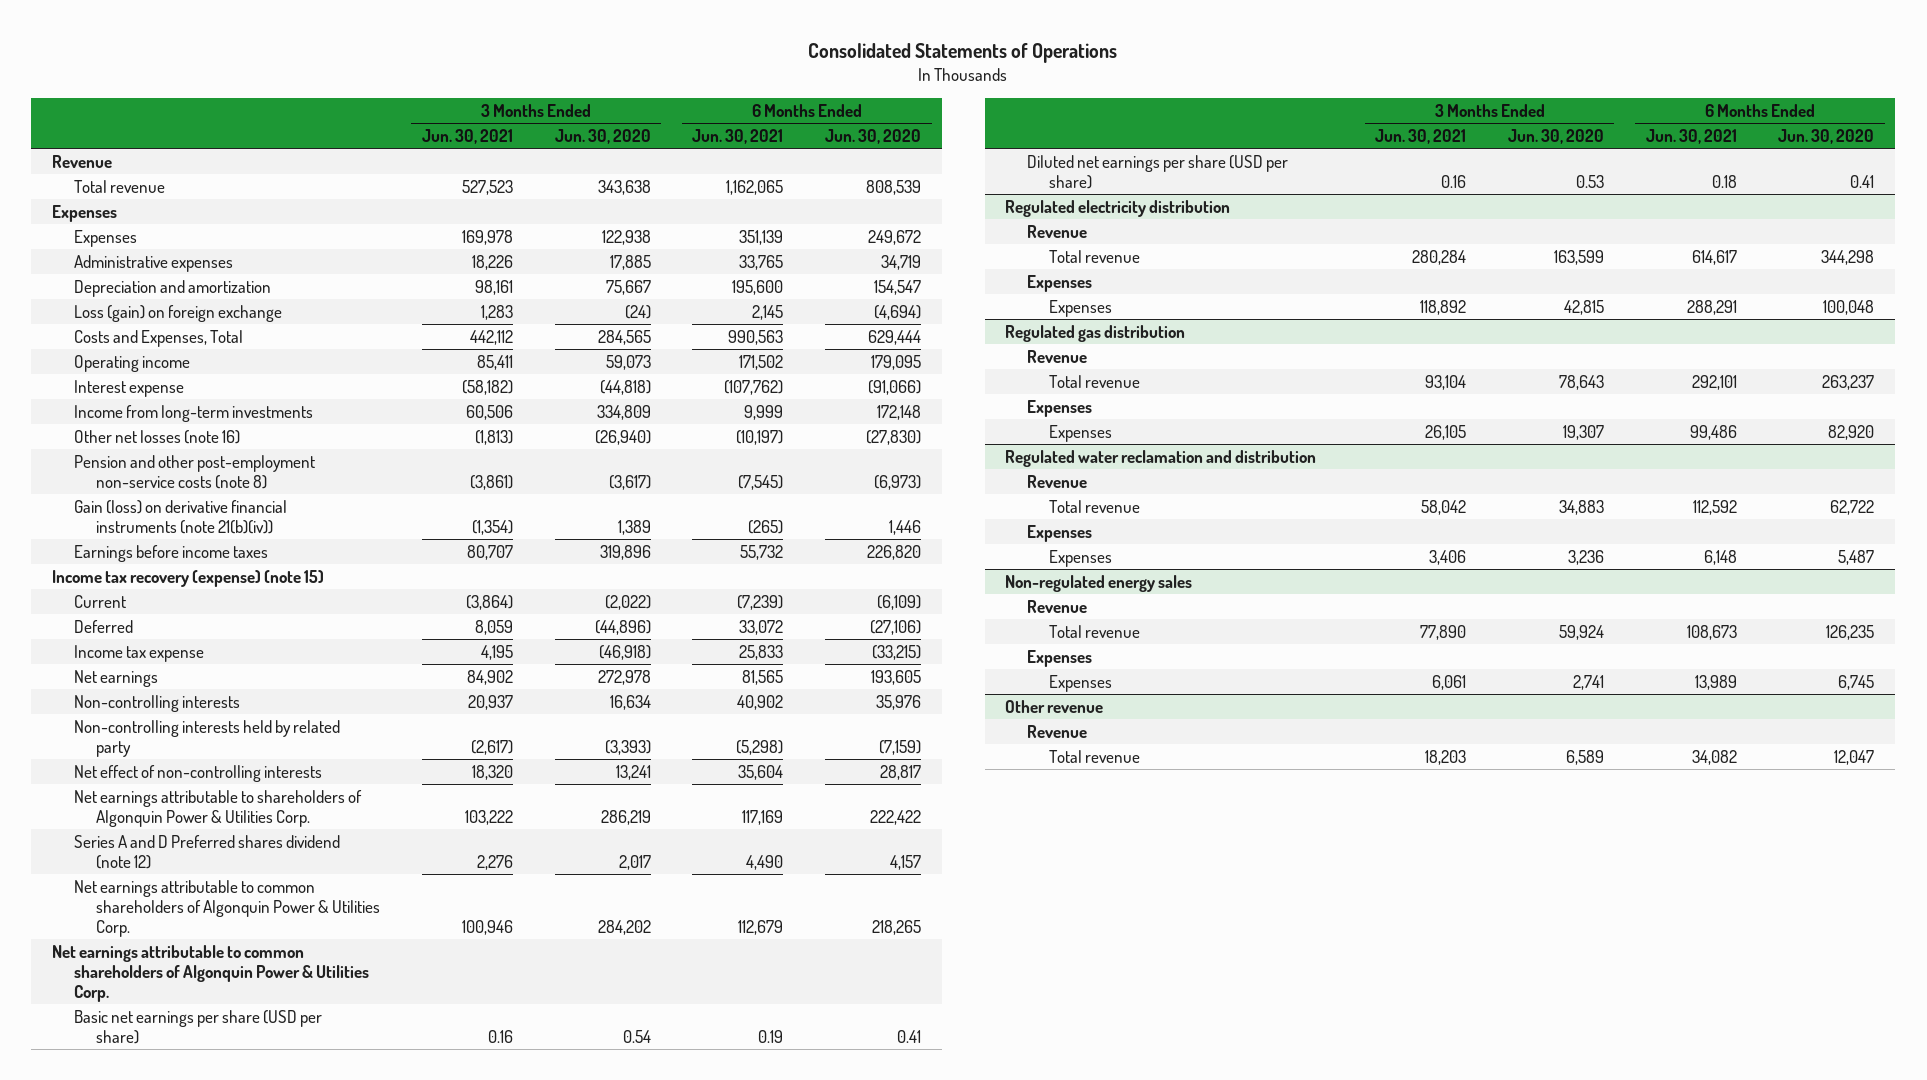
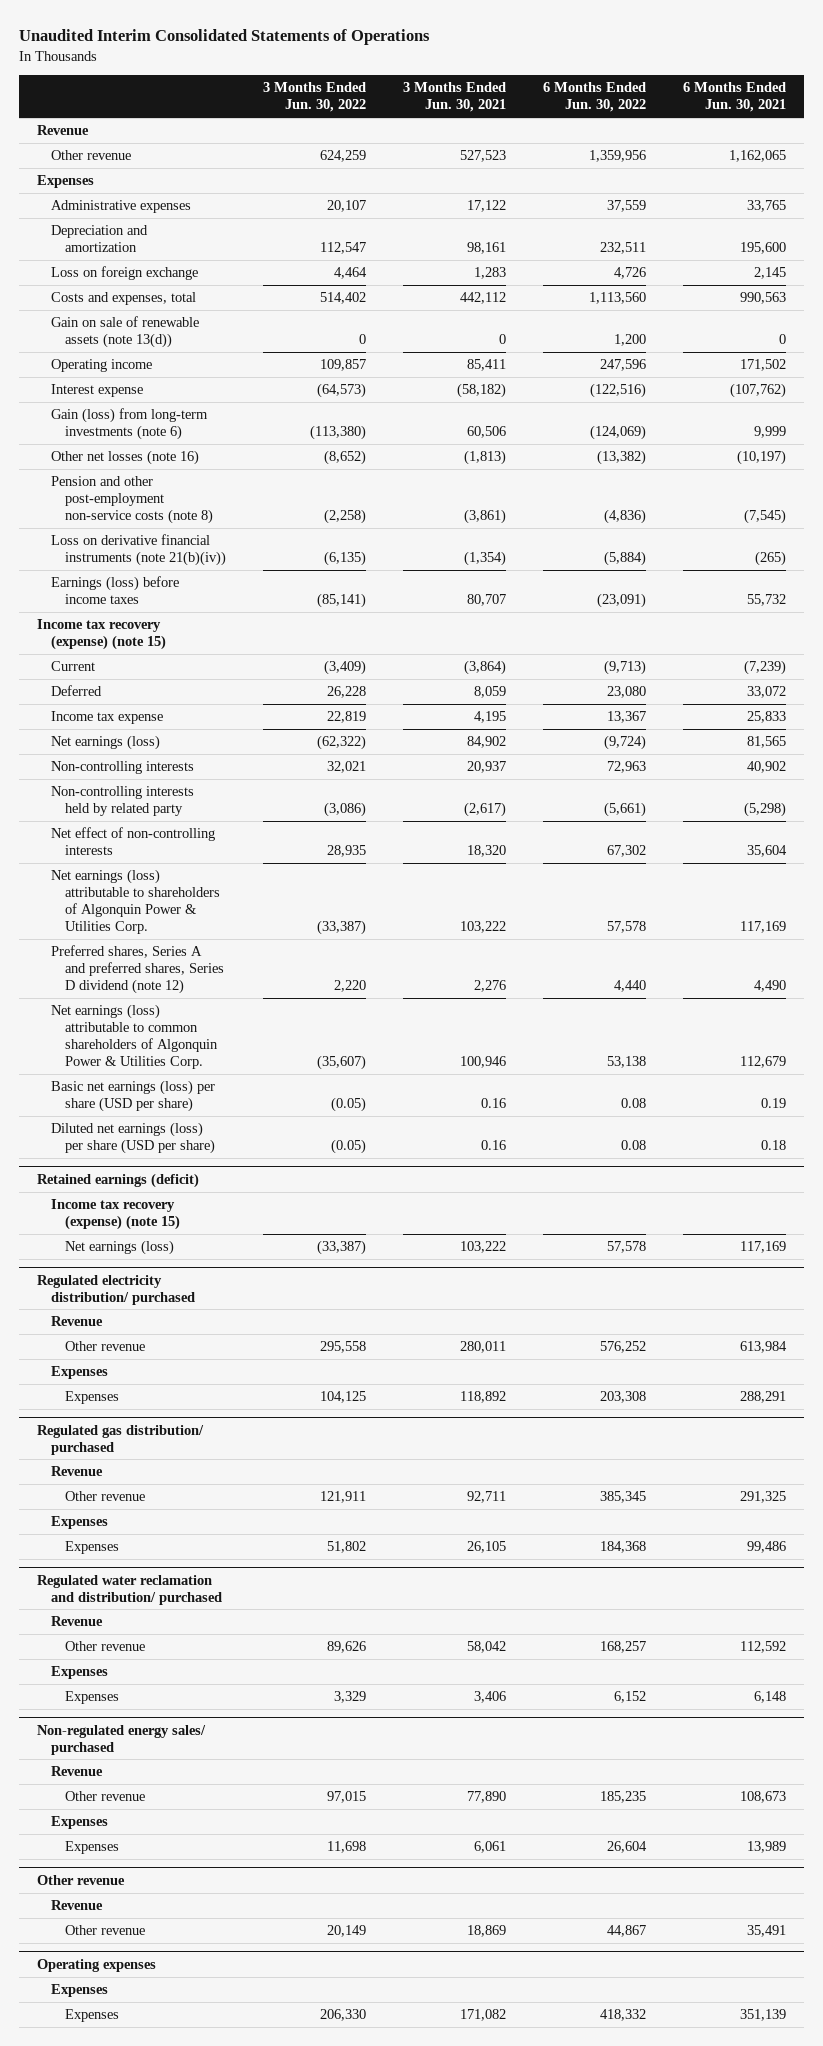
[808,42,1118,63] Consolidated Statements of Operations -> [18,29,430,46] Unaudited Interim Consolidated Statements of Operations
[554,128,651,144] Jun. 30, 2020 -> none
[825,128,922,144] Jun. 30, 2020 -> none
none -> [263,82,367,113] 3 Months Ended Jun. 30, 2022
none -> [542,82,646,113] 6 Months Ended Jun. 30, 2022
[74,179,166,193] Total revenue -> [51,150,132,161] Other revenue
[74,229,138,247] Expenses -> none
[471,254,513,270] 18,226 -> [467,200,507,213] 17,122
[74,304,283,322] Loss (gain) on foreign exchange -> [51,266,199,281] Loss on foreign exchange
[74,329,244,347] Costs and Expenses, Total -> [51,292,197,306] Costs and expenses, total
none -> [51,316,200,349] Gain on sale of renewable assets (note 13(d))
[74,404,314,422] Income from long-term investments -> [51,408,209,441] Gain (loss) from long-term investments (note 6)
[74,499,288,534] Gain (loss) on derivative financial instruments (note 21(b)(iv)) -> [51,534,227,567] Loss on derivative financial instruments (note 21(b)(iv))
[74,544,269,562] Earnings before income taxes -> [51,576,180,605] Earnings (loss) before income taxes
[74,669,159,687] Net earnings -> [51,735,161,751] Net earnings (loss)
[52,944,370,1002] Net earnings attributable to common shareholders of Algonquin Power & Utilities Corp. -> none
[74,789,363,827] Net earnings attributable to shareholders of Algonquin Power & Utilities Corp. -> [51,869,221,935] Net earnings (loss) attributable to shareholders of Algonquin Power & Utilities Corp.
[74,834,341,869] Series A and D Preferred shares dividend (note 12) -> [51,945,225,995] Preferred shares, Series A and preferred shares, Series D dividend (note 12)
[74,879,381,937] Net earnings attributable to common shareholders of Algonquin Power & Utilities Corp. -> [51,1004,219,1070] Net earnings (loss) attributable to common shareholders of Algonquin Power & Utilities Corp.
[74,1009,323,1044] Basic net earnings per share (USD per share) -> [51,1080,216,1113] Basic net earnings (loss) per share (USD per share)
[1027,154,1289,189] Diluted net earnings per share (USD per share) -> [51,1122,216,1155] Diluted net earnings (loss) per share (USD per share)
none -> [37,1172,200,1188] Retained earnings (deficit)
none -> [51,1199,181,1231] Income tax recovery (expense) (note 15)
none -> [65,1240,175,1256] Net earnings (loss)
[1005,199,1231,217] Regulated electricity distribution -> [37,1274,196,1305] Regulated electricity distribution/ purchased
[1049,249,1141,263] Total revenue -> [65,1341,146,1352] Other revenue
[1412,249,1467,265] 280,284 -> [460,1341,507,1354] 280,011
[1691,249,1737,265] 614,617 -> [739,1341,787,1354] 613,984
[1005,324,1186,342] Regulated gas distribution -> [37,1424,205,1455] Regulated gas distribution/ purchased
[1049,374,1141,388] Total revenue -> [65,1491,146,1502] Other revenue
[1425,374,1467,390] 93,104 -> [467,1491,507,1504] 92,711
[1691,374,1737,390] 292,101 -> [739,1491,786,1504] 291,325
[1005,449,1317,467] Regulated water reclamation and distribution -> [37,1574,223,1605] Regulated water reclamation and distribution/ purchased
[1049,499,1141,513] Total revenue -> [65,1641,146,1652] Other revenue
[1005,574,1193,592] Non-regulated energy sales -> [37,1724,207,1755] Non-regulated energy sales/ purchased
[1049,624,1141,638] Total revenue -> [65,1791,146,1802] Other revenue
[1049,749,1141,763] Total revenue -> [65,1925,146,1936] Other revenue
[1425,749,1467,765] 18,203 -> [467,1925,507,1938] 18,869
[1691,749,1737,765] 34,082 -> [746,1925,786,1938] 35,491
none -> [37,1958,157,1972] Operating expenses
none -> [51,1984,109,1998] Expenses
none -> [65,2009,120,2023] Expenses

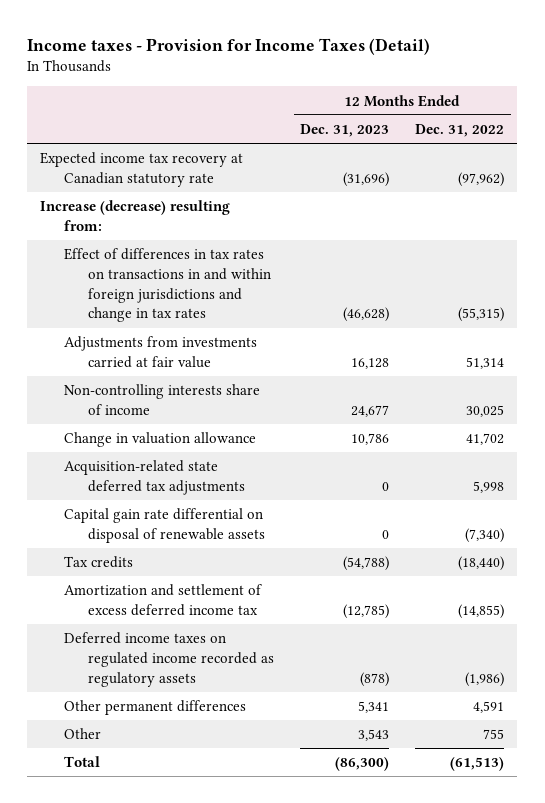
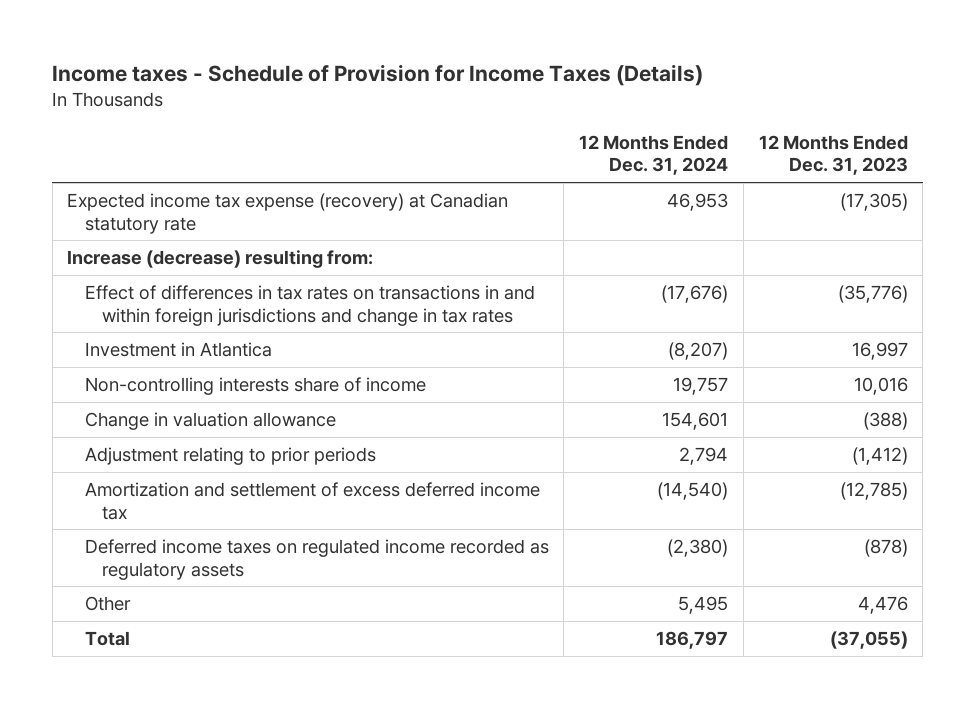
[27,37,431,55] Income taxes - Provision for Income Taxes (Detail) -> [52,64,704,87] Income taxes - Schedule of Provision for Income Taxes (Details)
[415,123,505,137] Dec. 31, 2022 -> none
none -> [579,134,729,176] 12 Months Ended Dec. 31, 2024
[40,152,244,187] Expected income tax recovery at Canadian statutory rate -> [67,193,509,234] Expected income tax expense (recovery) at Canadian statutory rate
[343,171,390,187] (31,696) -> [839,193,908,212] (17,305)
[64,336,258,368] Adjustments from investments carried at fair value -> none
[64,460,246,495] Acquisition-related state deferred tax adjustments -> none
[64,508,266,543] Capital gain rate differential on disposal of renewable assets -> none
[64,556,134,569] Tax credits -> none
[343,307,390,323] (46,628) -> [837,285,908,304] (35,776)
none -> [84,342,272,358] Investment in Atlantica
[351,404,390,417] 24,677 -> [853,377,908,396] 10,016
[351,433,390,446] 10,786 -> [862,412,908,431] (388)
none -> [84,447,376,466] Adjustment relating to prior periods
[64,700,247,716] Other permanent differences -> none
[358,729,390,742] 3,543 -> [857,596,908,615] 4,476
[335,757,390,772] (86,300) -> [829,631,908,650] (37,055)

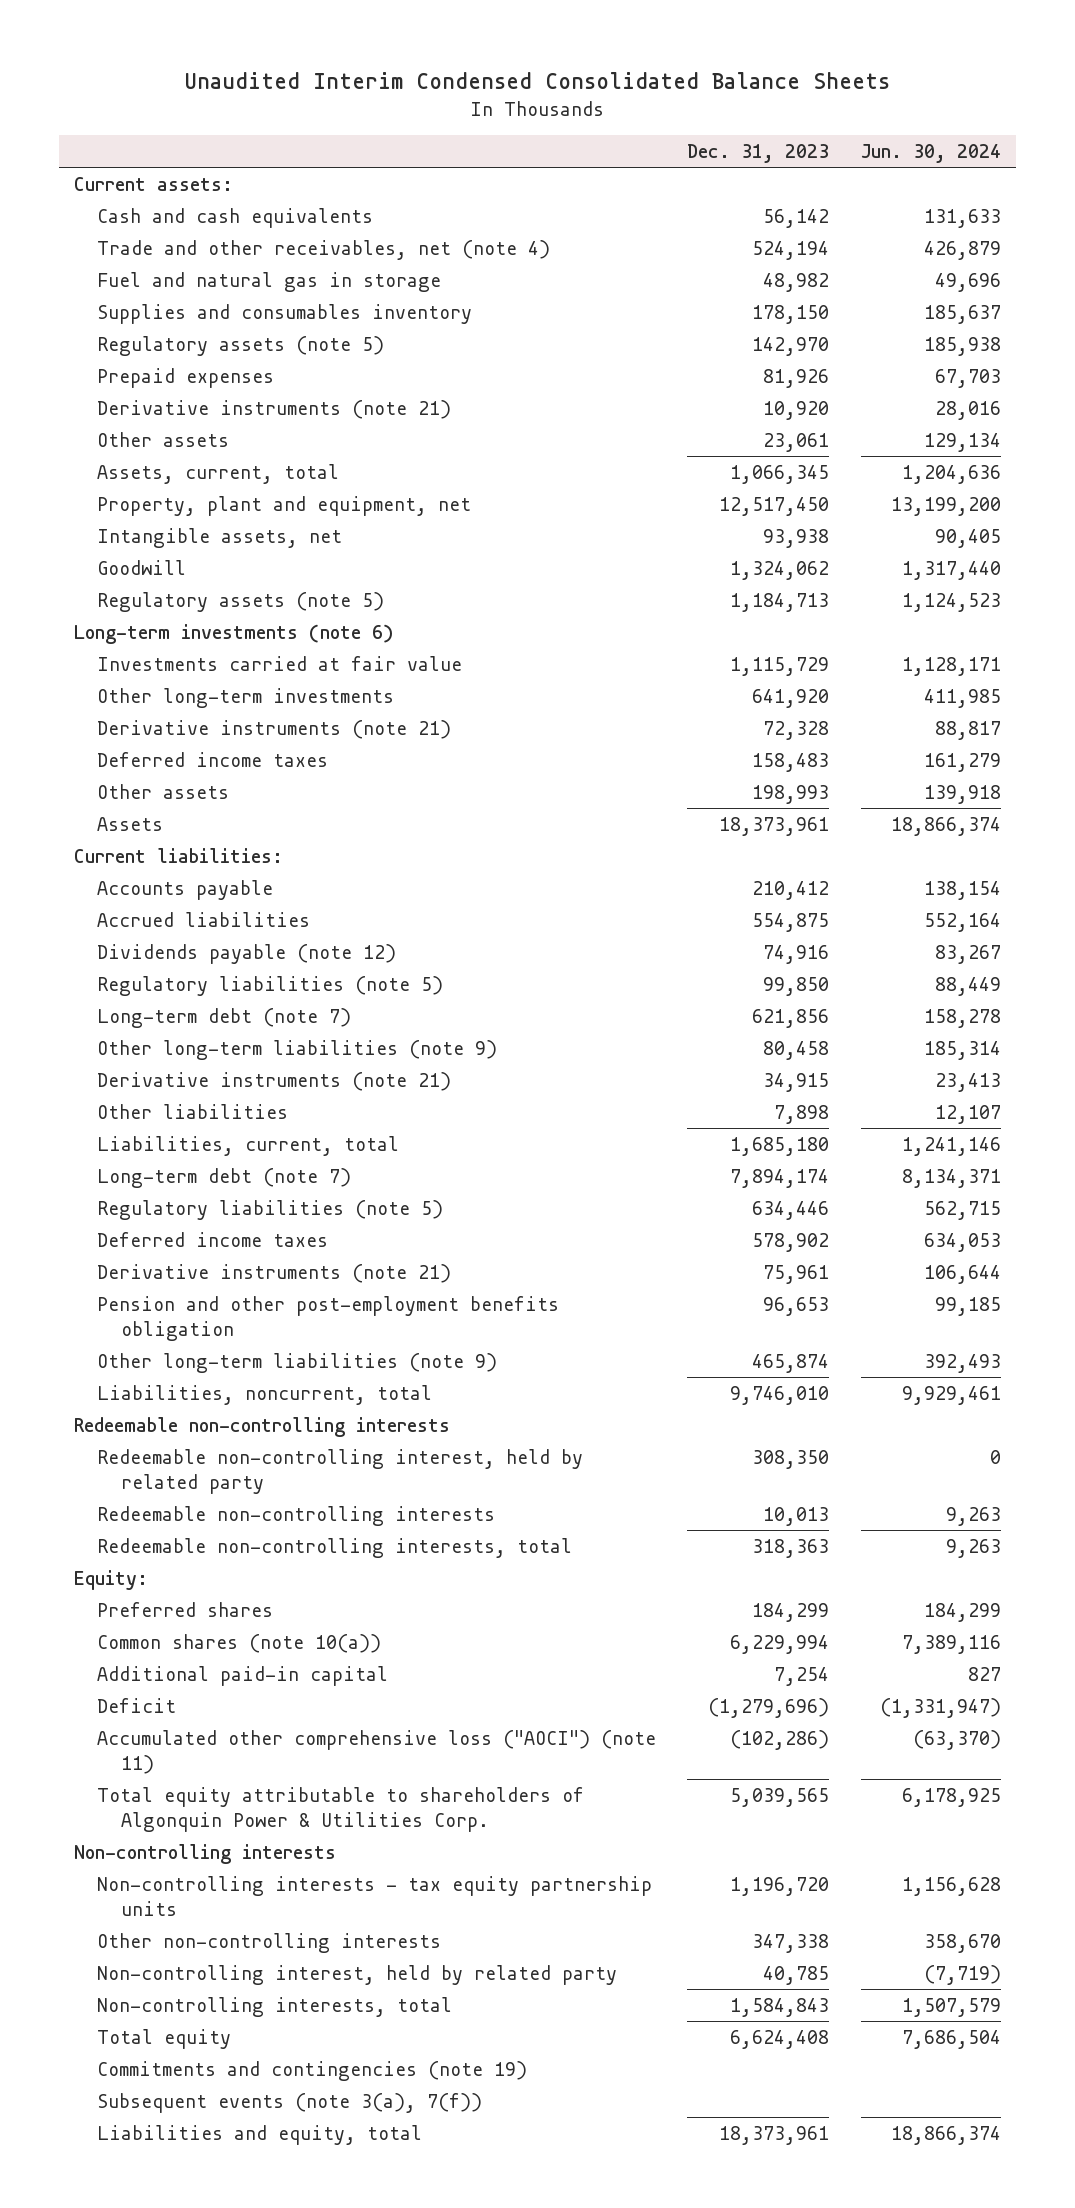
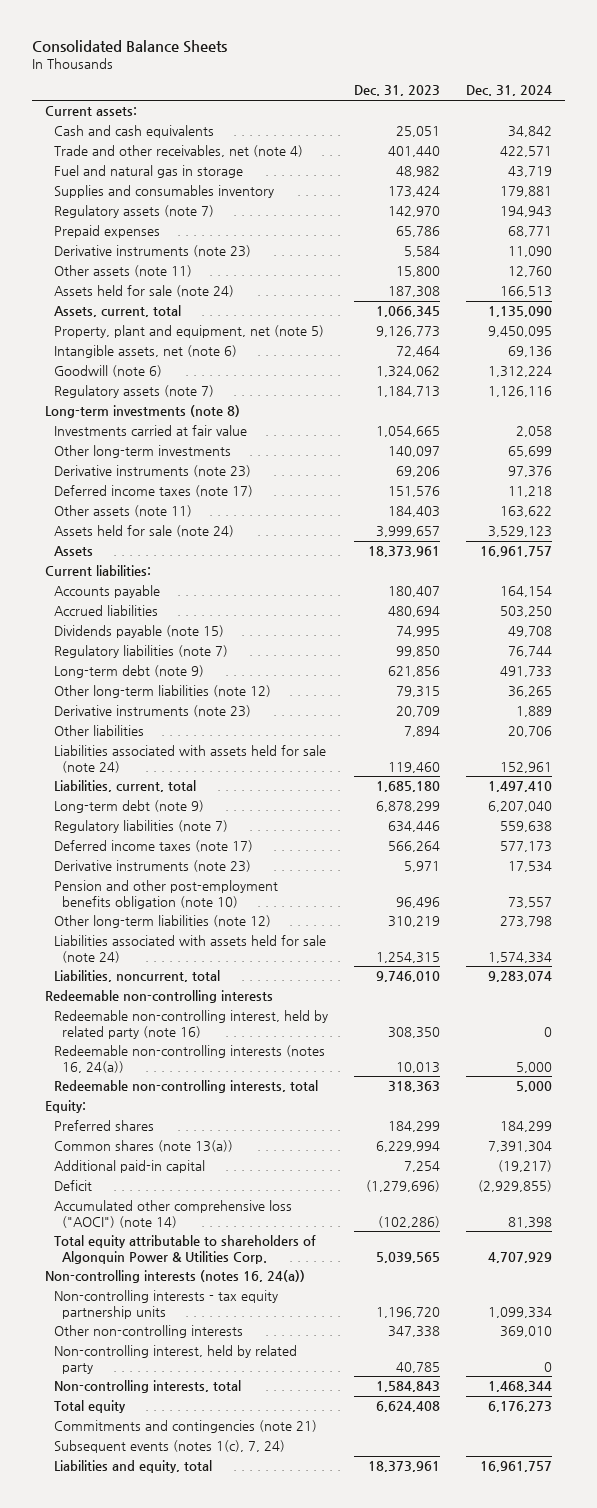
[184,72,891,90] Unaudited Interim Condensed Consolidated Balance Sheets -> [31,39,227,53] Consolidated Balance Sheets
[860,143,1001,163] Jun. 30, 2024 -> none
none -> [466,85,553,97] Dec. 31, 2024
[763,208,830,228] 56,142 -> [395,126,440,138] 25,051
[752,240,830,260] 524,194 -> [387,146,440,158] 401,440
[752,304,830,324] 178,150 -> [387,186,440,198] 173,424
[97,335,385,356] Regulatory assets (note 5) -> [53,205,214,219] Regulatory assets (note 7)
[763,368,830,388] 81,926 -> [395,226,440,238] 65,786
[97,399,452,419] Derivative instruments (note 21) -> [53,245,251,258] Derivative instruments (note 23)
[763,400,830,420] 10,920 -> [403,246,440,258] 5,584
[97,431,230,447] Other assets -> [53,265,192,278] Other assets (note 11)
[763,432,830,452] 23,061 -> [395,266,440,278] 15,800
none -> [53,285,234,298] Assets held for sale (note 24)
[97,495,472,516] Property, plant and equipment, net -> [53,325,324,339] Property, plant and equipment, net (note 5)
[719,496,830,516] 12,517,450 -> [375,326,440,338] 9,126,773
[97,527,343,548] Intangible assets, net -> [53,345,237,359] Intangible assets, net (note 6)
[763,528,830,548] 93,938 -> [395,346,440,358] 72,464
[97,559,187,575] Goodwill -> [53,365,162,378] Goodwill (note 6)
[97,591,385,612] Regulatory assets (note 5) -> [53,385,214,399] Regulatory assets (note 7)
[74,623,395,644] Long-term investments (note 6) -> [44,405,240,419] Long-term investments (note 8)
[730,656,830,676] 1,115,729 -> [375,426,440,438] 1,054,665
[752,688,830,708] 641,920 -> [387,446,440,458] 140,097
[97,719,452,739] Derivative instruments (note 21) -> [53,465,251,478] Derivative instruments (note 23)
[763,720,830,740] 72,328 -> [395,466,440,478] 69,206
[97,751,329,767] Deferred income taxes -> [53,485,253,498] Deferred income taxes (note 17)
[752,752,830,772] 158,483 -> [387,486,440,498] 151,576
[97,783,230,799] Other assets -> [53,505,192,518] Other assets (note 11)
[752,784,830,804] 198,993 -> [387,506,440,518] 184,403
none -> [53,525,234,538] Assets held for sale (note 24)
[752,880,830,900] 210,412 -> [387,586,440,598] 180,407
[752,912,830,932] 554,875 -> [387,606,440,618] 480,694
[97,943,397,964] Dividends payable (note 12) -> [53,625,224,639] Dividends payable (note 15)
[763,944,830,964] 74,916 -> [395,626,440,638] 74,995
[97,975,444,996] Regulatory liabilities (note 5) -> [53,645,228,659] Regulatory liabilities (note 7)
[97,1007,352,1028] Long-term debt (note 7) -> [53,665,204,679] Long-term debt (note 9)
[97,1039,498,1060] Other long-term liabilities (note 9) -> [53,685,271,699] Other long-term liabilities (note 12)
[763,1040,830,1060] 80,458 -> [395,686,440,698] 79,315
[97,1071,452,1091] Derivative instruments (note 21) -> [53,705,251,718] Derivative instruments (note 23)
[763,1072,830,1092] 34,915 -> [395,706,440,718] 20,709
[774,1104,830,1124] 7,898 -> [403,726,440,738] 7,894
none -> [53,745,326,773] Liabilities associated with assets held for sale (note 24)
[97,1167,352,1188] Long-term debt (note 7) -> [53,800,204,814] Long-term debt (note 9)
[730,1168,830,1188] 7,894,174 -> [375,801,440,813] 6,878,299
[97,1199,444,1220] Regulatory liabilities (note 5) -> [53,820,228,834] Regulatory liabilities (note 7)
[97,1231,329,1247] Deferred income taxes -> [53,840,253,853] Deferred income taxes (note 17)
[752,1232,830,1252] 578,902 -> [387,841,440,853] 566,264
[97,1263,452,1283] Derivative instruments (note 21) -> [53,860,251,873] Derivative instruments (note 23)
[763,1264,830,1284] 75,961 -> [403,861,440,873] 5,971
[97,1295,560,1342] Pension and other post-employment benefits obligation -> [53,880,278,909] Pension and other post-employment benefits obligation (note 10)
[763,1296,830,1316] 96,653 -> [395,896,440,908] 96,496
[97,1352,498,1373] Other long-term liabilities (note 9) -> [53,915,271,929] Other long-term liabilities (note 12)
[752,1353,830,1373] 465,874 -> [387,916,440,928] 310,219
none -> [53,935,326,963] Liabilities associated with assets held for sale (note 24)
[97,1448,584,1495] Redeemable non-controlling interest, held by related party -> [53,1010,328,1039] Redeemable non-controlling interest, held by related party (note 16)
[97,1505,496,1526] Redeemable non-controlling interests -> [53,1045,325,1073] Redeemable non-controlling interests (notes 16, 24(a))
[97,1633,382,1653] Common shares (note 10(a)) -> [53,1140,233,1153] Common shares (note 13(a))
[97,1729,657,1775] Accumulated other comprehensive loss ("AOCI") (note 11) -> [53,1200,292,1228] Accumulated other comprehensive loss ("AOCI") (note 14)
[74,1843,337,1864] Non-controlling interests -> [44,1270,305,1284] Non-controlling interests (notes 16, 24(a))
[97,2060,528,2081] Commitments and contingencies (note 19) -> [53,1420,317,1434] Commitments and contingencies (note 21)
[97,2092,483,2113] Subsequent events (note 3(a), 7(f)) -> [53,1440,285,1454] Subsequent events (notes 1(c), 7, 24)

